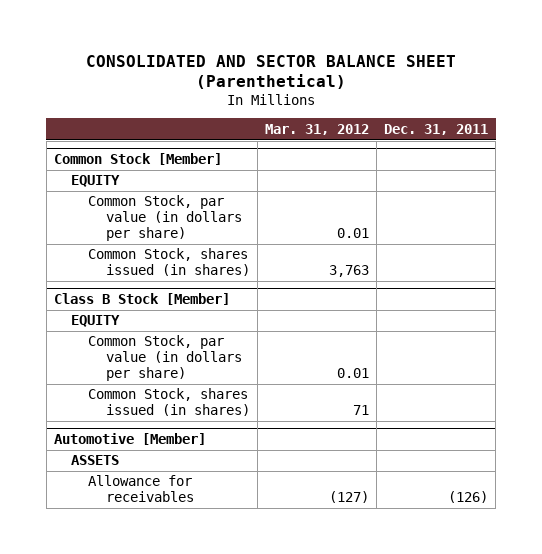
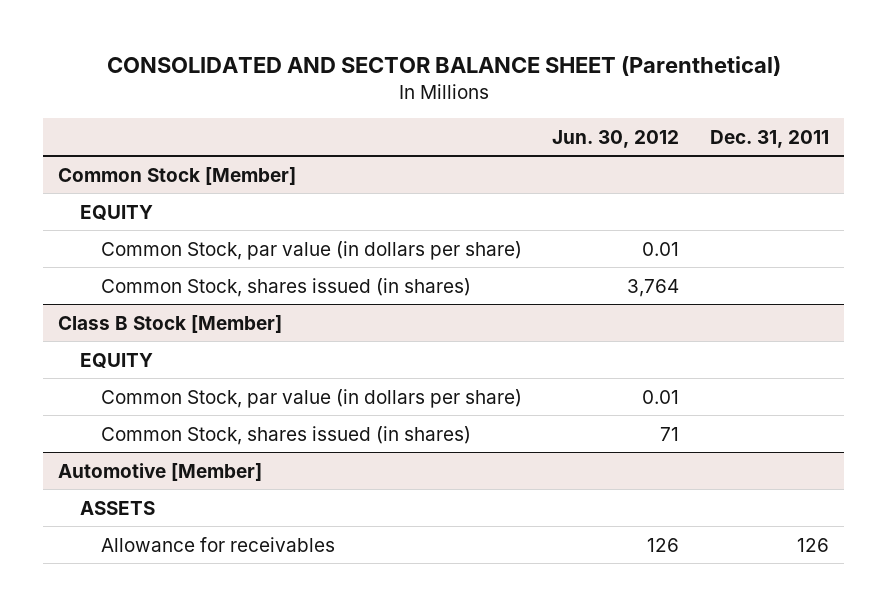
[264,123,369,135] Mar. 31, 2012 -> none
none -> [552,129,680,148] Jun. 30, 2012
[448,491,489,504] (126) -> [796,537,829,552] 126

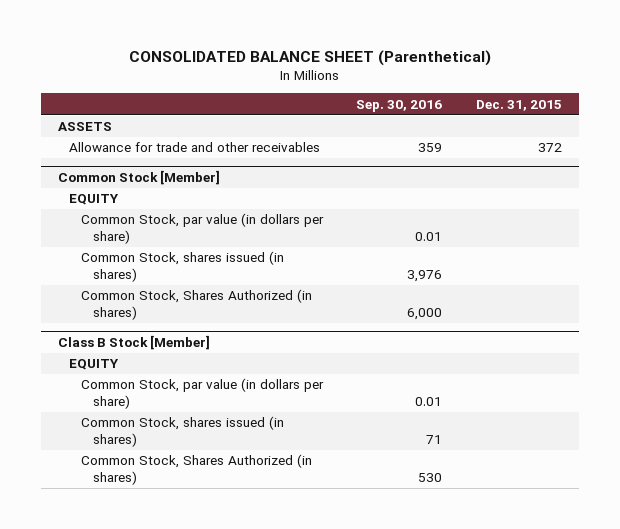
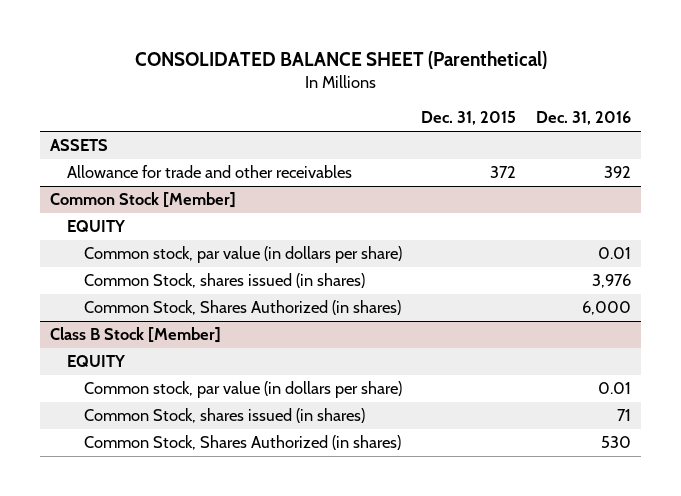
[356,99,443,112] Sep. 30, 2016 -> none
none -> [536,111,632,126] Dec. 31, 2016
[80,213,324,244] Common Stock, par value (in dollars per share) -> [83,246,402,264] Common stock, par value (in dollars per share)
[80,378,324,409] Common Stock, par value (in dollars per share) -> [83,381,402,399] Common stock, par value (in dollars per share)

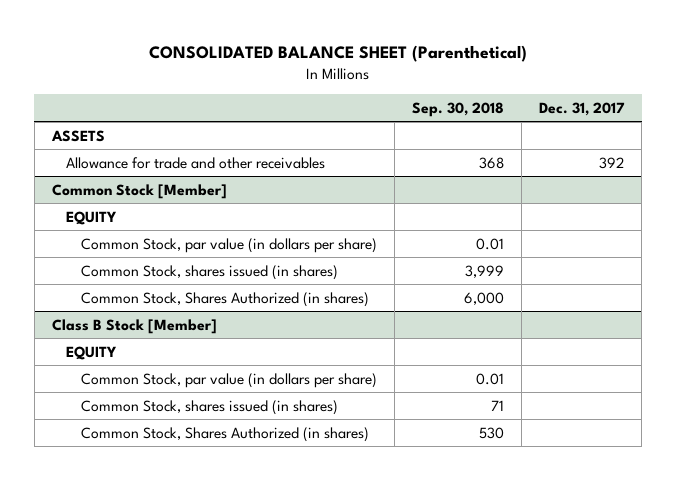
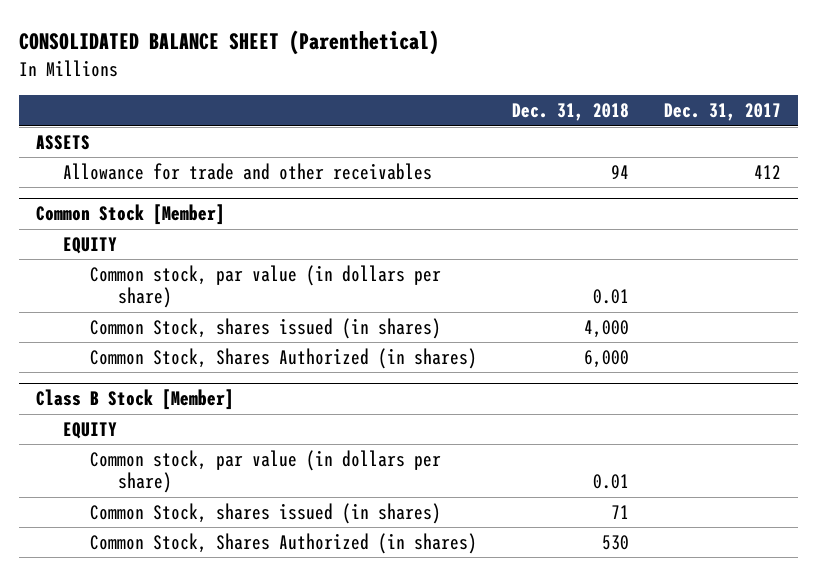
[412,101,505,117] Sep. 30, 2018 -> none
none -> [512,103,630,122] Dec. 31, 2018
[599,156,625,169] 392 -> [753,165,781,180] 412
[81,237,378,253] Common Stock, par value (in dollars per share) -> [90,265,442,309] Common stock, par value (in dollars per share)
[81,372,378,388] Common Stock, par value (in dollars per share) -> [90,450,442,494] Common stock, par value (in dollars per share)

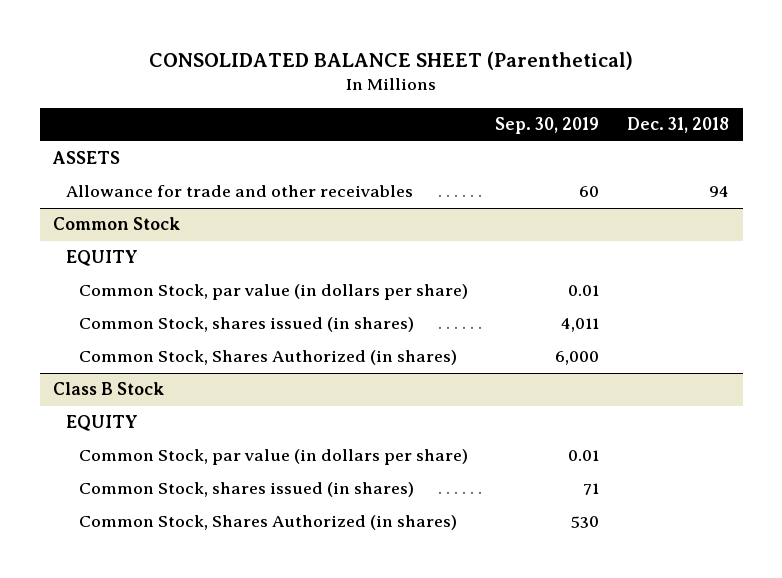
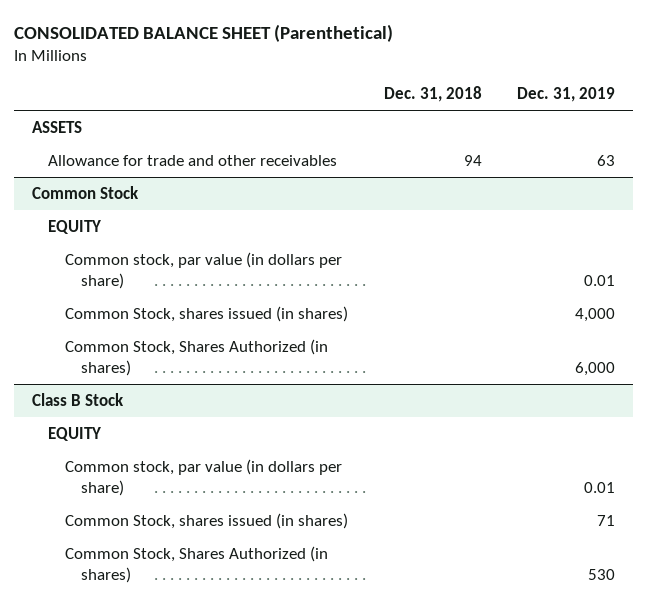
[495,117,600,135] Sep. 30, 2019 -> none
none -> [517,87,616,103] Dec. 31, 2019
[79,284,469,301] Common Stock, par value (in dollars per share) -> [64,251,342,289] Common stock, par value (in dollars per share)
[79,449,469,466] Common Stock, par value (in dollars per share) -> [64,458,342,496] Common stock, par value (in dollars per share)

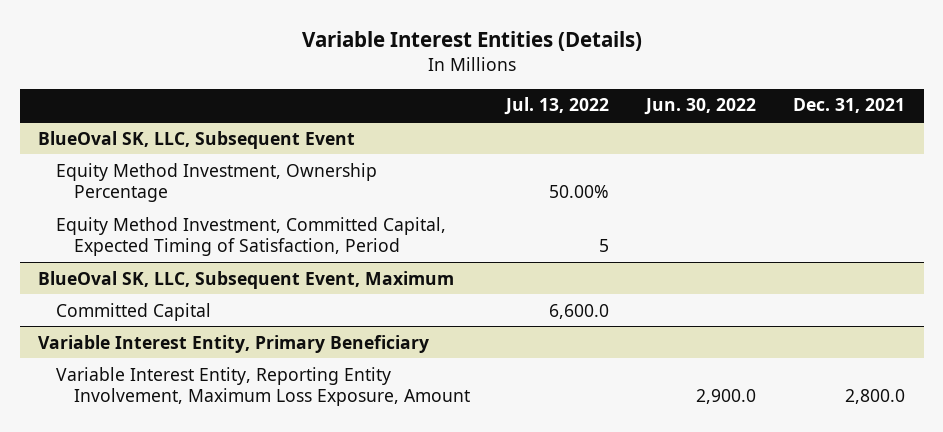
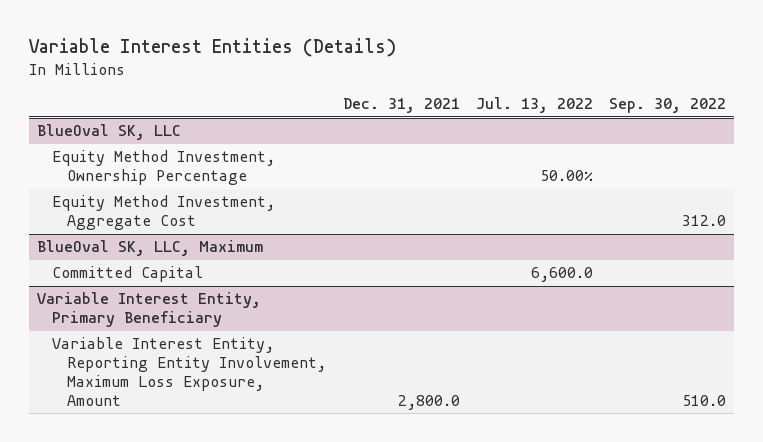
[644,98,757,116] Jun. 30, 2022 -> none
none -> [609,98,727,114] Sep. 30, 2022
[38,130,356,149] BlueOval SK, LLC, Subsequent Event -> [36,124,181,141] BlueOval SK, LLC
[55,216,446,257] Equity Method Investment, Committed Capital, Expected Timing of Satisfaction, Period -> none
none -> [52,195,276,231] Equity Method Investment, Aggregate Cost
[38,270,455,289] BlueOval SK, LLC, Subsequent Event, Maximum -> [36,240,263,257] BlueOval SK, LLC, Maximum

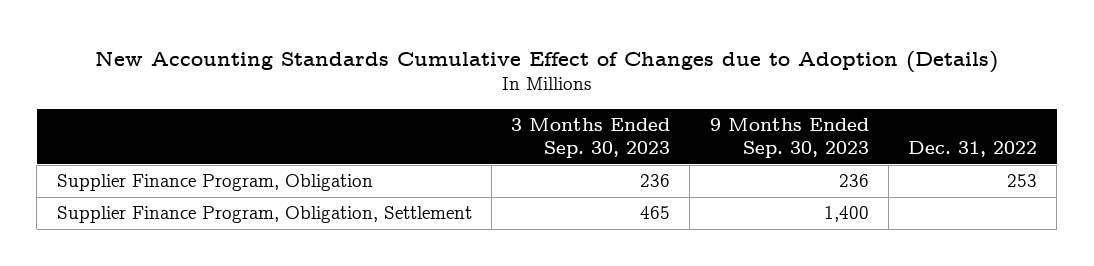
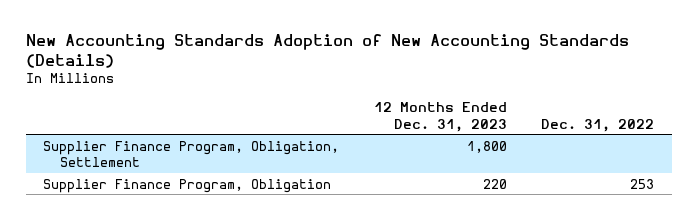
[94,50,998,73] New Accounting Standards Cumulative Effect of Changes due to Adoption (Details) -> [25,33,629,68] New Accounting Standards Adoption of New Accounting Standards (Details)
[511,118,671,158] 3 Months Ended Sep. 30, 2023 -> none
[709,118,869,158] 9 Months Ended Sep. 30, 2023 -> none
none -> [373,102,507,132] 12 Months Ended Dec. 31, 2023
[56,174,373,192] Supplier Finance Program, Obligation -> [43,178,332,193] Supplier Finance Program, Obligation

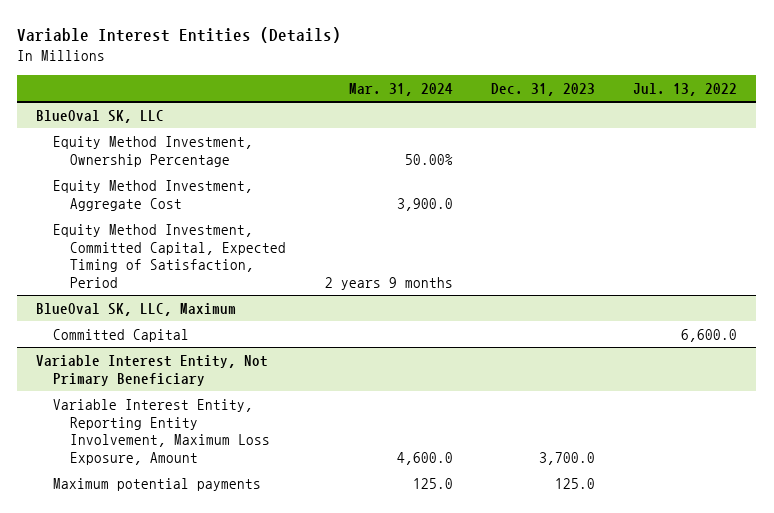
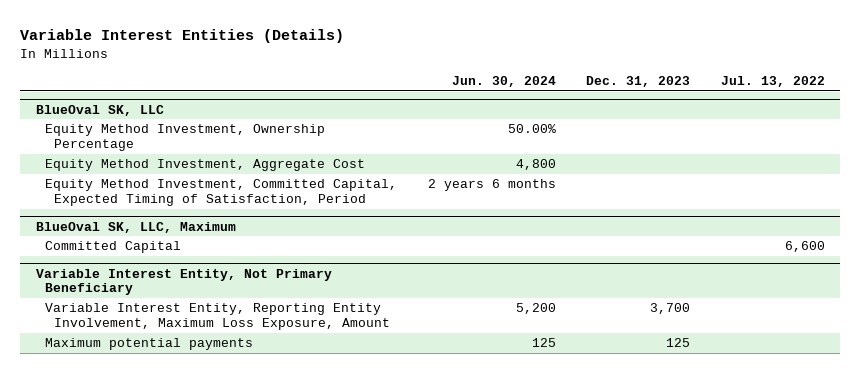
[348,82,453,96] Mar. 31, 2024 -> none
none -> [451,75,556,87] Jun. 30, 2024
[681,328,738,342] 6,600.0 -> [784,241,825,253] 6,600
[538,452,595,466] 3,700.0 -> [650,303,691,315] 3,700
[554,477,595,489] 125.0 -> [666,338,691,348] 125

